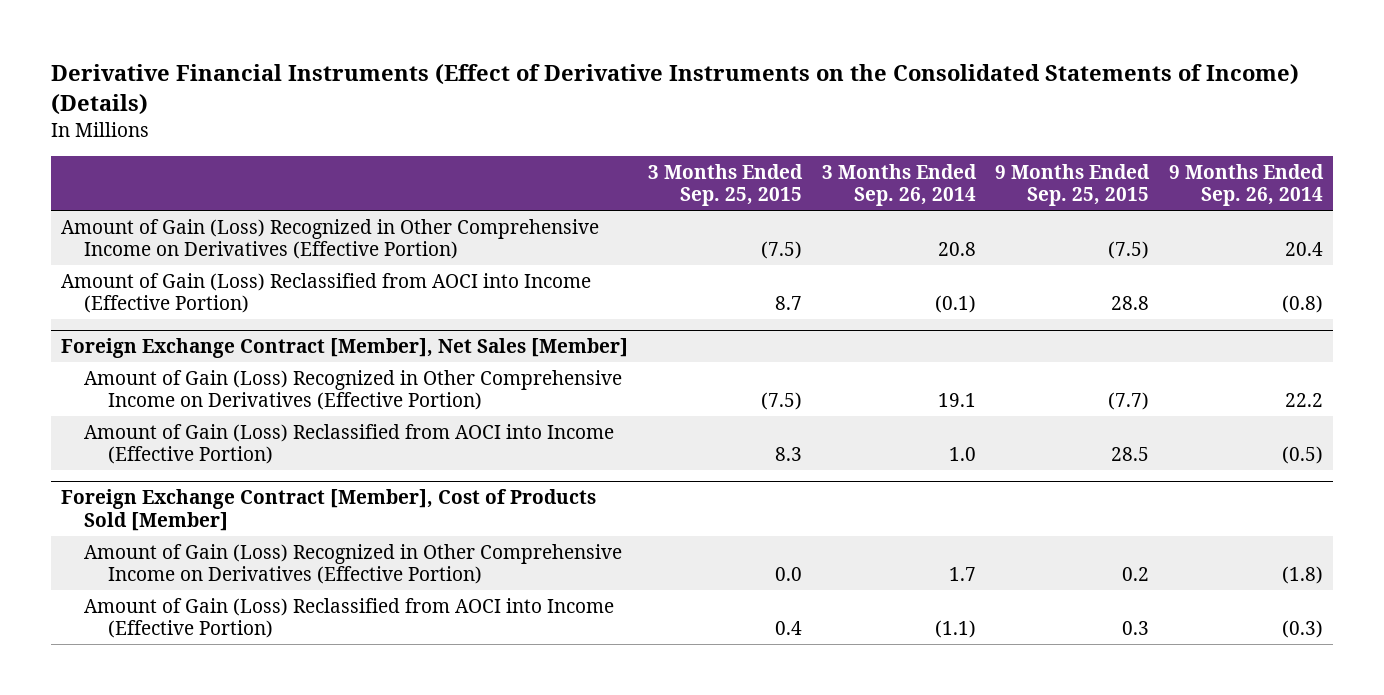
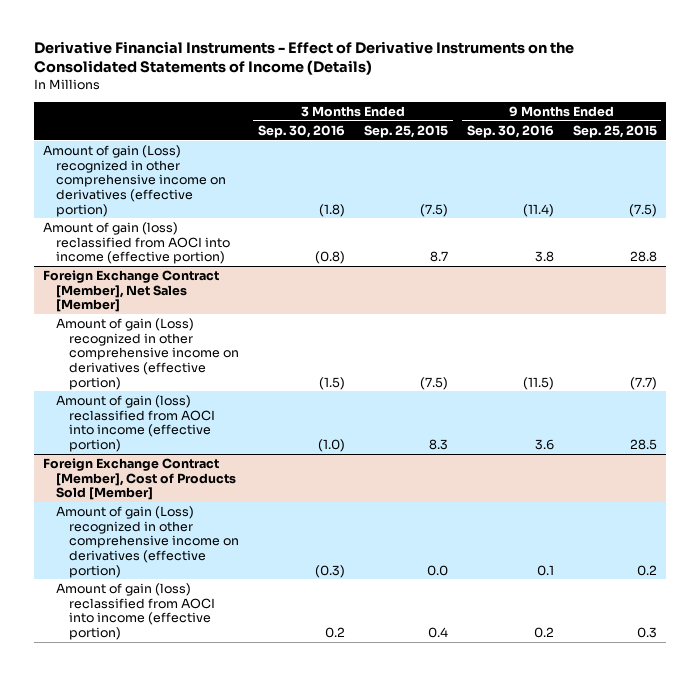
[51,64,1300,115] Derivative Financial Instruments (Effect of Derivative Instruments on the Consolidated Statements of Income) (Details) -> [34,41,575,76] Derivative Financial Instruments - Effect of Derivative Instruments on the Consolidated Statements of Income (Details)
[821,163,977,207] 3 Months Ended Sep. 26, 2014 -> none
[1169,163,1325,207] 9 Months Ended Sep. 26, 2014 -> none
none -> [257,124,345,138] Sep. 30, 2016
none -> [466,124,554,138] Sep. 30, 2016
[61,218,600,260] Amount of Gain (Loss) Recognized in Other Comprehensive Income on Derivatives (Effective Portion) -> [43,145,227,217] Amount of gain (Loss) recognized in other comprehensive income on derivatives (effective portion)
[61,272,592,314] Amount of Gain (Loss) Reclassified from AOCI into Income (Effective Portion) -> [43,222,231,265] Amount of gain (loss) reclassified from AOCI into income (effective portion)
[84,369,623,411] Amount of Gain (Loss) Recognized in Other Comprehensive Income on Derivatives (Effective Portion) -> [56,318,240,390] Amount of gain (Loss) recognized in other comprehensive income on derivatives (effective portion)
[84,423,615,465] Amount of Gain (Loss) Reclassified from AOCI into Income (Effective Portion) -> [56,395,216,452] Amount of gain (loss) reclassified from AOCI into income (effective portion)
[84,543,623,585] Amount of Gain (Loss) Recognized in Other Comprehensive Income on Derivatives (Effective Portion) -> [56,506,240,578] Amount of gain (Loss) recognized in other comprehensive income on derivatives (effective portion)
[84,597,615,639] Amount of Gain (Loss) Reclassified from AOCI into Income (Effective Portion) -> [56,583,216,640] Amount of gain (loss) reclassified from AOCI into income (effective portion)

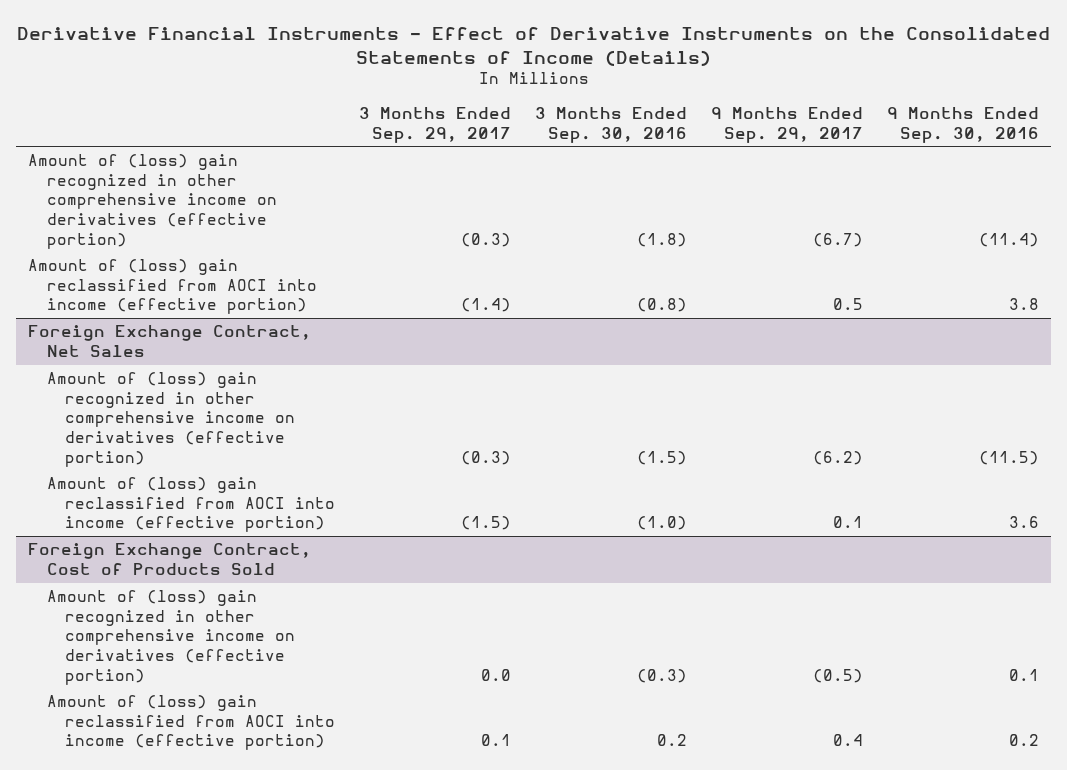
[363,124,448,138] Sep. 25, 2015 -> none
[572,124,657,138] Sep. 25, 2015 -> none
none -> [359,106,512,143] 3 Months Ended Sep. 29, 2017
none -> [711,106,864,143] 9 Months Ended Sep. 29, 2017
[43,145,227,217] Amount of gain (Loss) recognized in other comprehensive income on derivatives (effective portion) -> [28,154,277,249] Amount of (loss) gain recognized in other comprehensive income on derivatives (effective portion)
[43,222,231,265] Amount of gain (loss) reclassified from AOCI into income (effective portion) -> [28,259,317,315] Amount of (loss) gain reclassified from AOCI into income (effective portion)
[43,270,220,313] Foreign Exchange Contract [Member], Net Sales [Member] -> [28,325,312,357] Foreign Exchange Contract, Net Sales
[56,318,240,390] Amount of gain (Loss) recognized in other comprehensive income on derivatives (effective portion) -> [46,372,296,467] Amount of (loss) gain recognized in other comprehensive income on derivatives (effective portion)
[56,395,216,452] Amount of gain (loss) reclassified from AOCI into income (effective portion) -> [46,477,336,533] Amount of (loss) gain reclassified from AOCI into income (effective portion)
[43,458,237,501] Foreign Exchange Contract [Member], Cost of Products Sold [Member] -> [28,543,312,575] Foreign Exchange Contract, Cost of Products Sold
[56,506,240,578] Amount of gain (Loss) recognized in other comprehensive income on derivatives (effective portion) -> [46,590,296,685] Amount of (loss) gain recognized in other comprehensive income on derivatives (effective portion)
[56,583,216,640] Amount of gain (loss) reclassified from AOCI into income (effective portion) -> [46,695,336,751] Amount of (loss) gain reclassified from AOCI into income (effective portion)

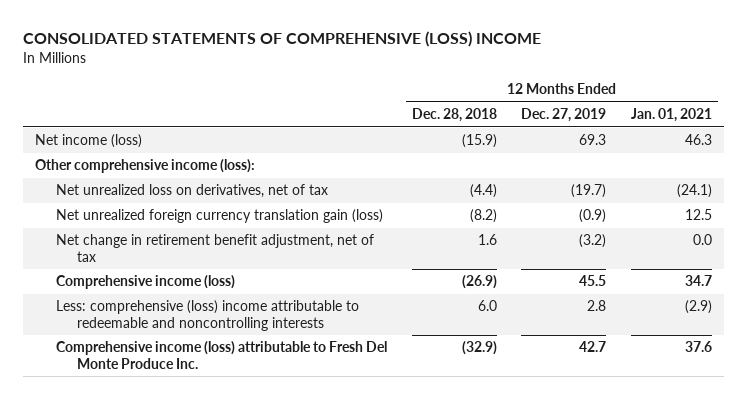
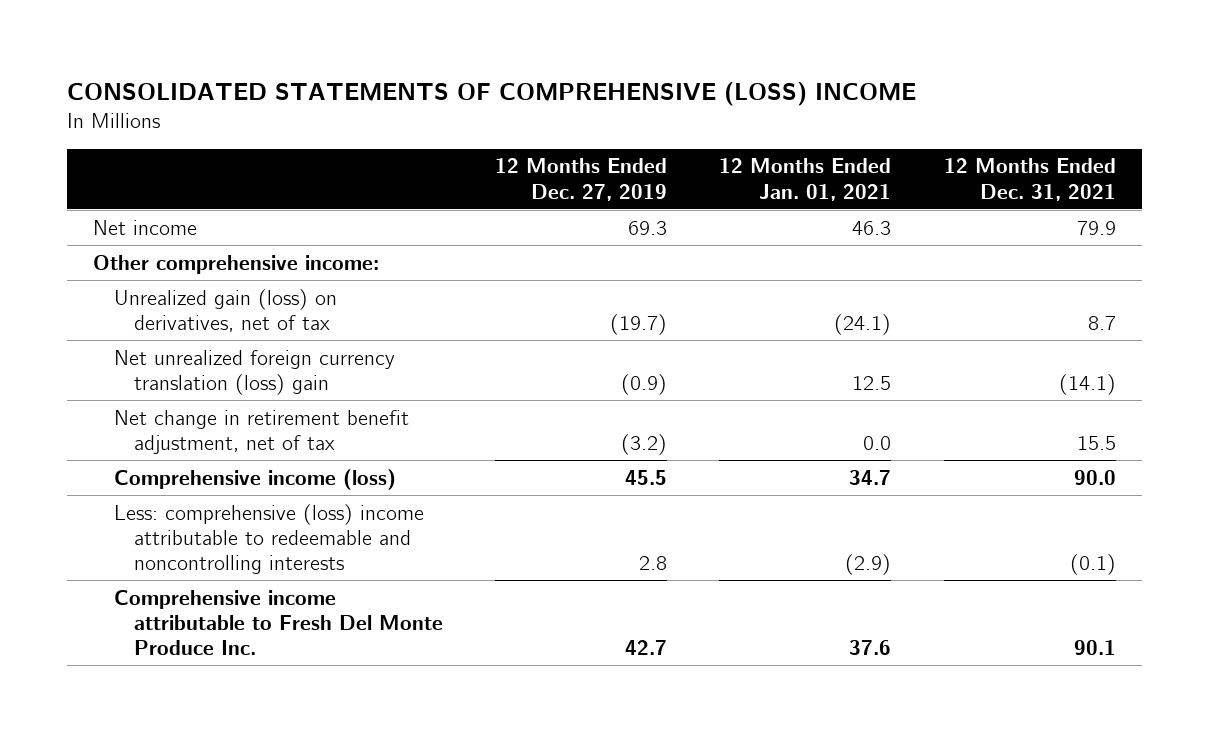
[411,108,497,123] Dec. 28, 2018 -> none
none -> [943,158,1116,201] 12 Months Ended Dec. 31, 2021
[35,134,143,149] Net income (loss) -> [93,219,198,235] Net income
[35,159,256,174] Other comprehensive income (loss): -> [93,254,380,274] Other comprehensive income:
[56,184,329,199] Net unrealized loss on derivatives, net of tax -> [113,288,337,332] Unrealized gain (loss) on derivatives, net of tax
[56,209,384,224] Net unrealized foreign currency translation gain (loss) -> [113,349,395,395] Net unrealized foreign currency translation (loss) gain
[56,341,388,369] Comprehensive income (loss) attributable to Fresh Del Monte Produce Inc. -> [113,589,443,655] Comprehensive income attributable to Fresh Del Monte Produce Inc.

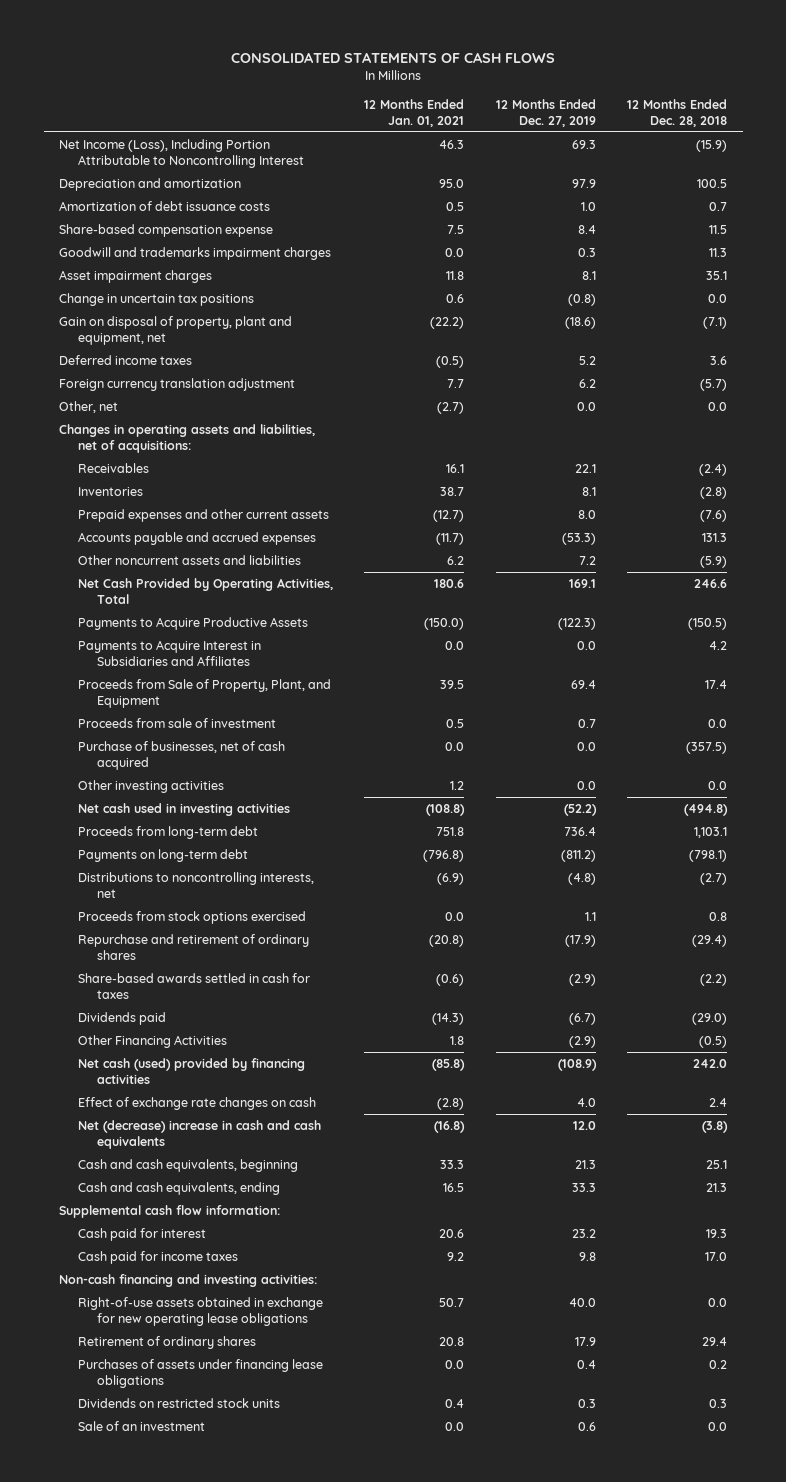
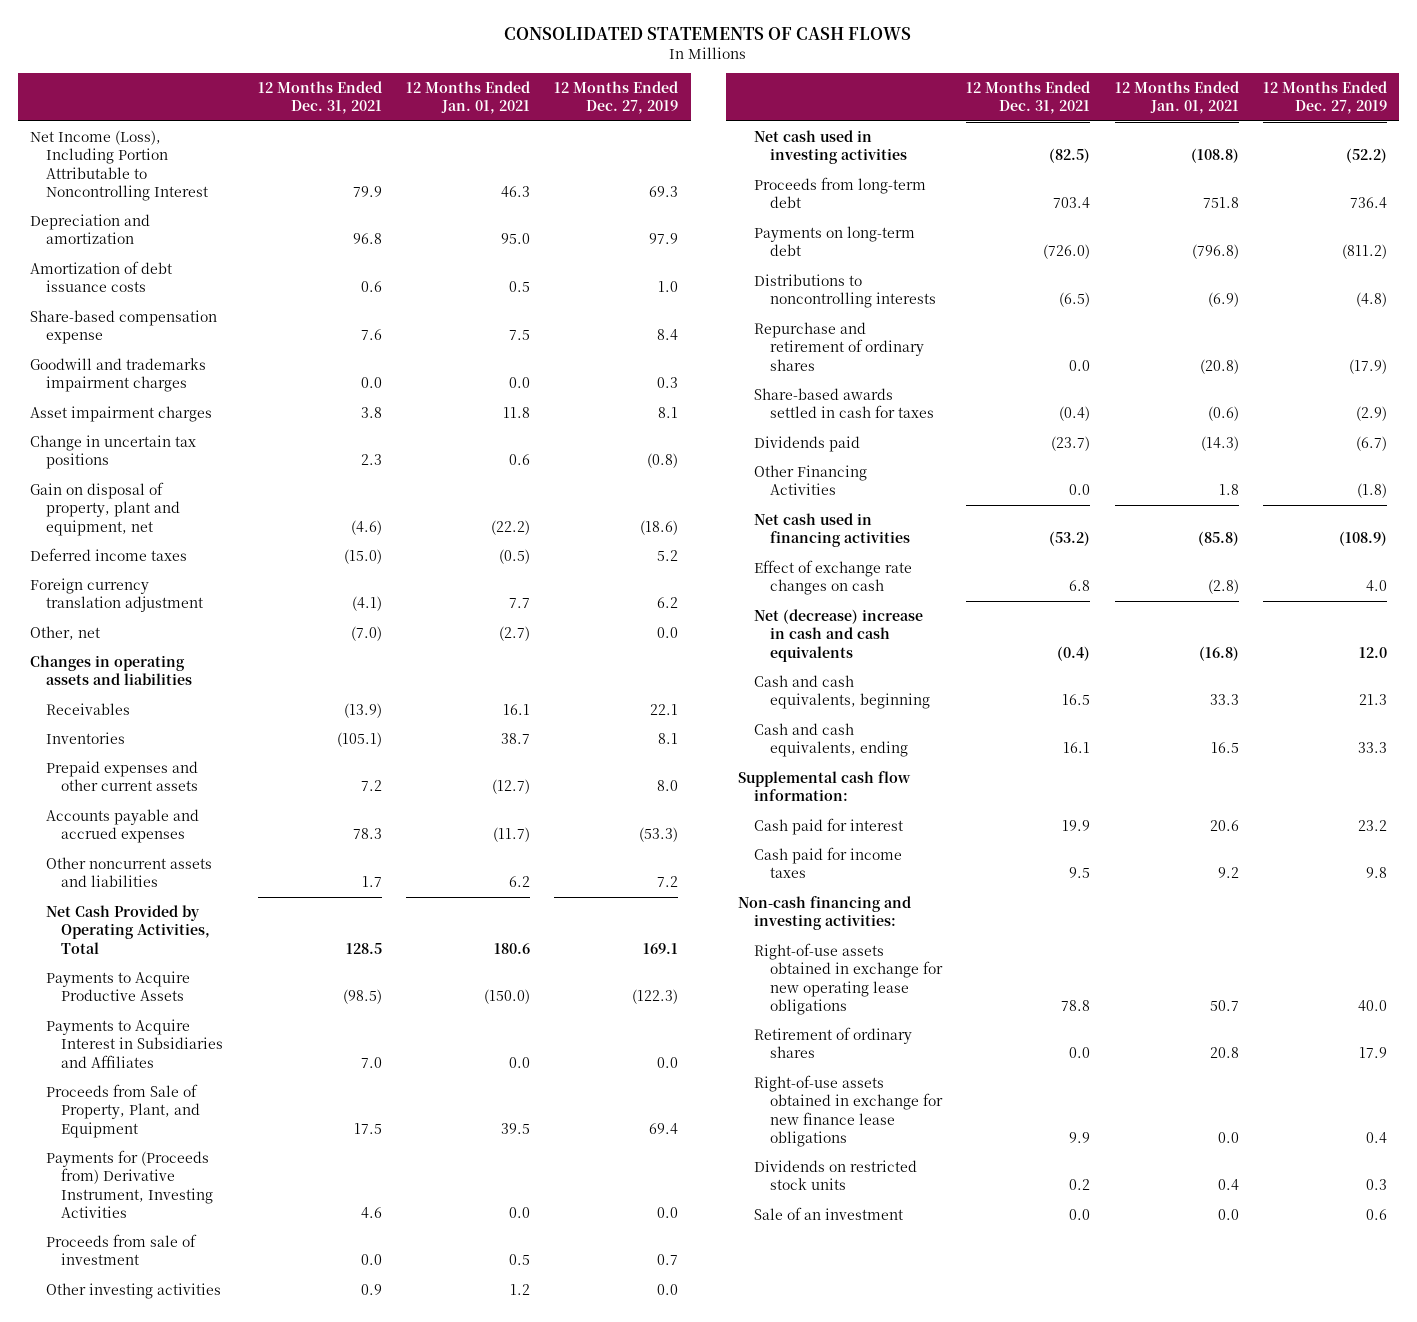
[627,99,728,127] 12 Months Ended Dec. 28, 2018 -> none
none -> [257,80,382,115] 12 Months Ended Dec. 31, 2021
[59,424,316,453] Changes in operating assets and liabilities, net of acquisitions: -> [29,654,192,686] Changes in operating assets and liabilities
none -> [45,1149,214,1219] Payments for (Proceeds from) Derivative Instrument, Investing Activities
[77,741,285,770] Purchase of businesses, net of cash acquired -> none
[77,911,306,925] Proceeds from stock options exercised -> none
[77,872,314,898] Distributions to noncontrolling interests, net -> [754,273,937,309] Distributions to noncontrolling interests
[568,1036,596,1049] (2.9) -> [1357,483,1388,499] (1.8)
[77,1058,305,1084] Net cash (used) provided by financing activities -> [754,512,911,548] Net cash used in financing activities
[77,1359,323,1388] Purchases of assets under financing lease obligations -> [754,1074,944,1148] Right-of-use assets obtained in exchange for new finance lease obligations

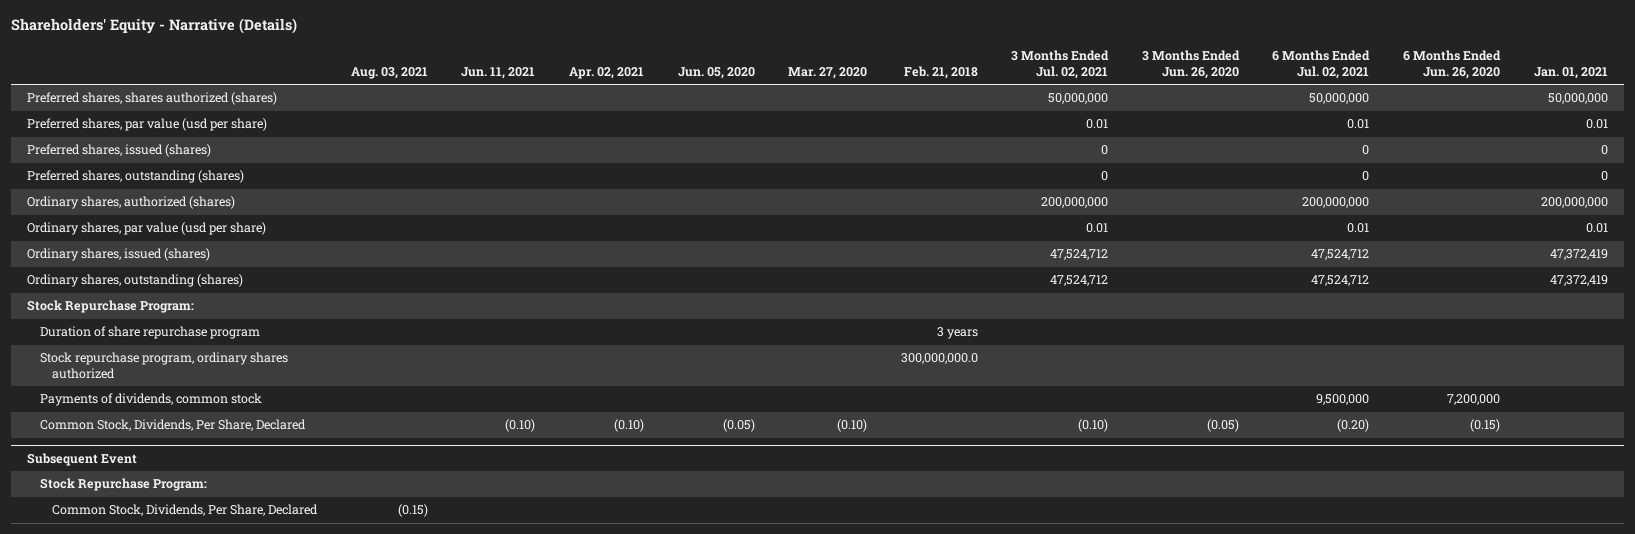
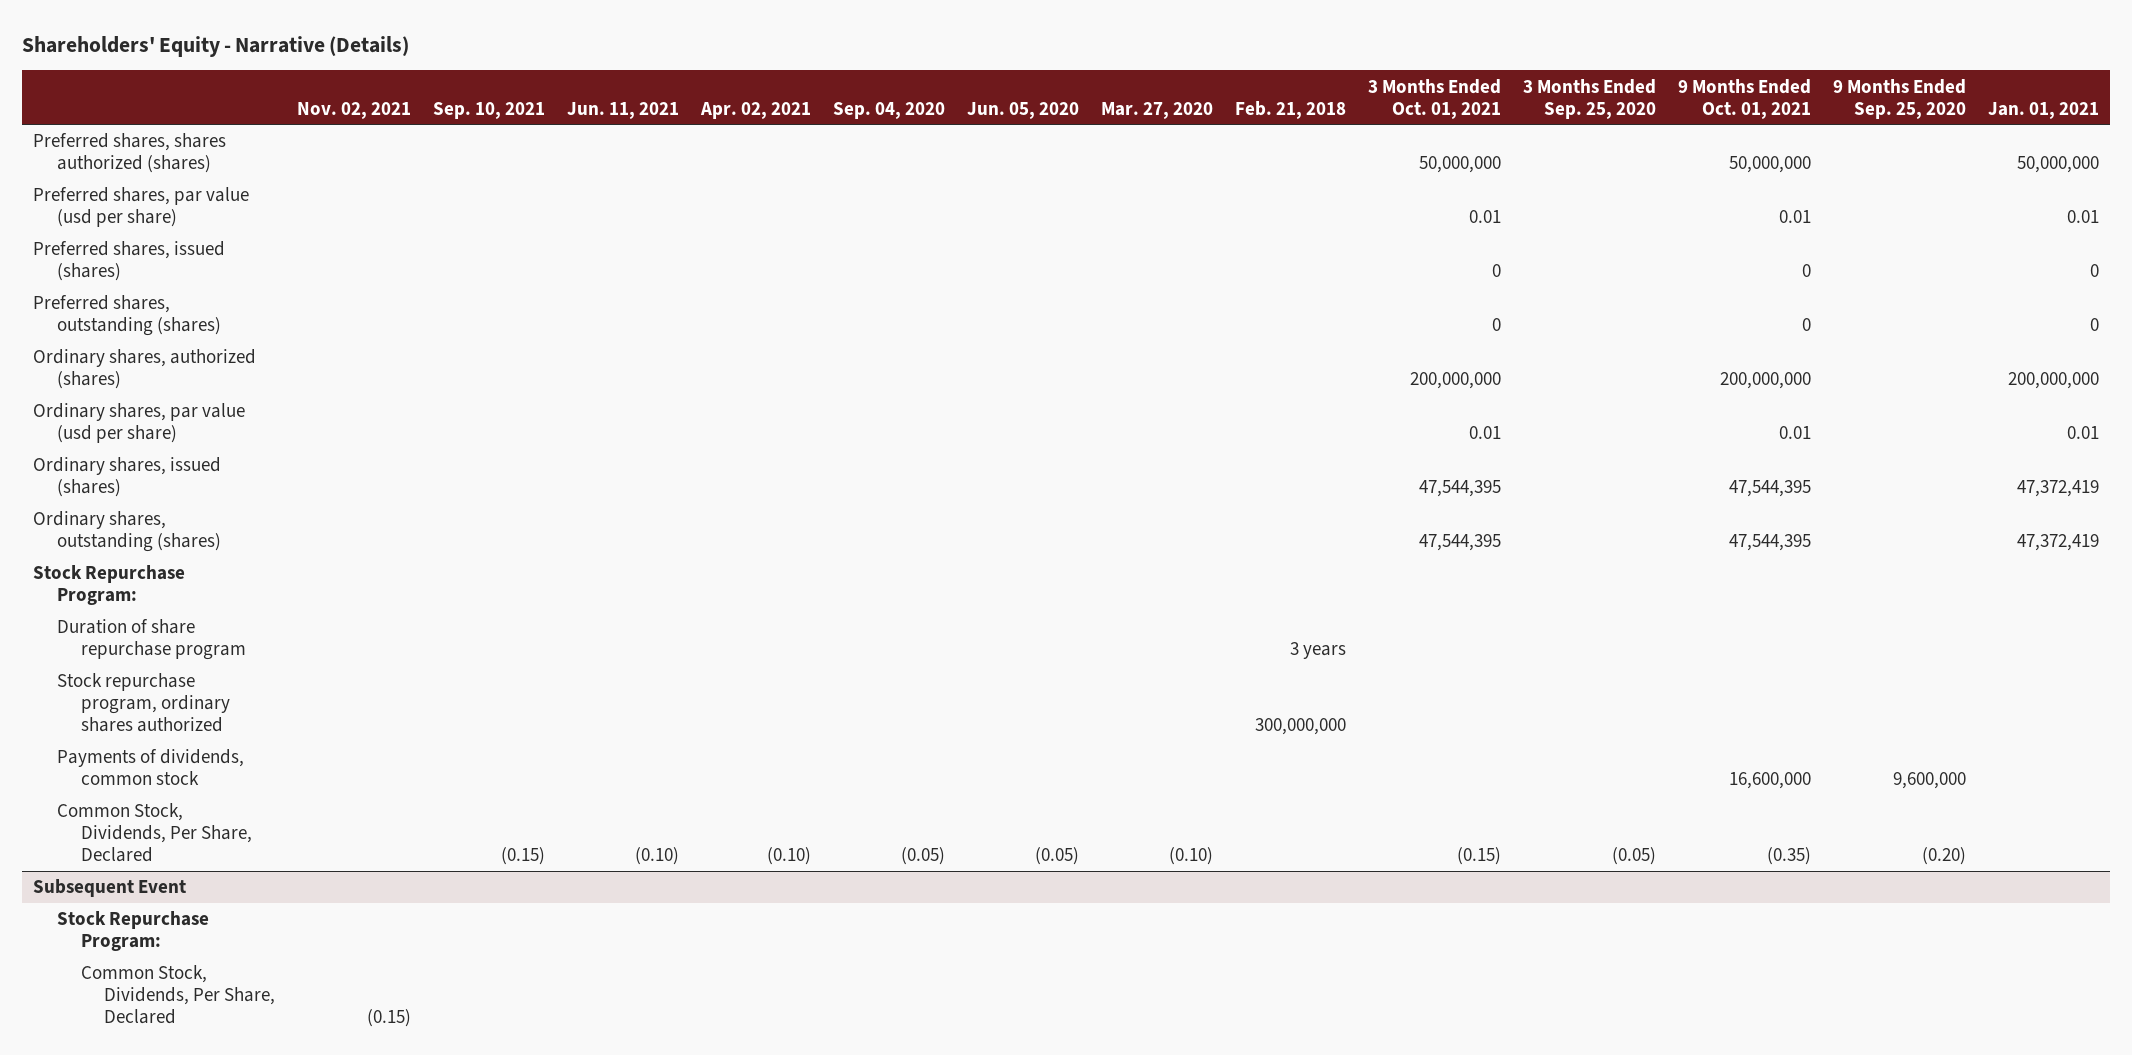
[350,67,428,80] Aug. 03, 2021 -> none
[1011,50,1110,80] 3 Months Ended Jul. 02, 2021 -> none
[1141,50,1240,80] 3 Months Ended Jun. 26, 2020 -> none
[1272,50,1371,80] 6 Months Ended Jul. 02, 2021 -> none
[1403,50,1502,80] 6 Months Ended Jun. 26, 2020 -> none
none -> [297,101,412,119] Nov. 02, 2021
none -> [433,101,546,119] Sep. 10, 2021
none -> [833,101,946,119] Sep. 04, 2020
none -> [1367,78,1501,119] 3 Months Ended Oct. 01, 2021
none -> [1522,78,1656,119] 3 Months Ended Sep. 25, 2020
none -> [1677,78,1811,119] 9 Months Ended Oct. 01, 2021
none -> [1832,78,1966,119] 9 Months Ended Sep. 25, 2020
[900,353,978,365] 300,000,000.0 -> [1255,718,1347,736] 300,000,000

